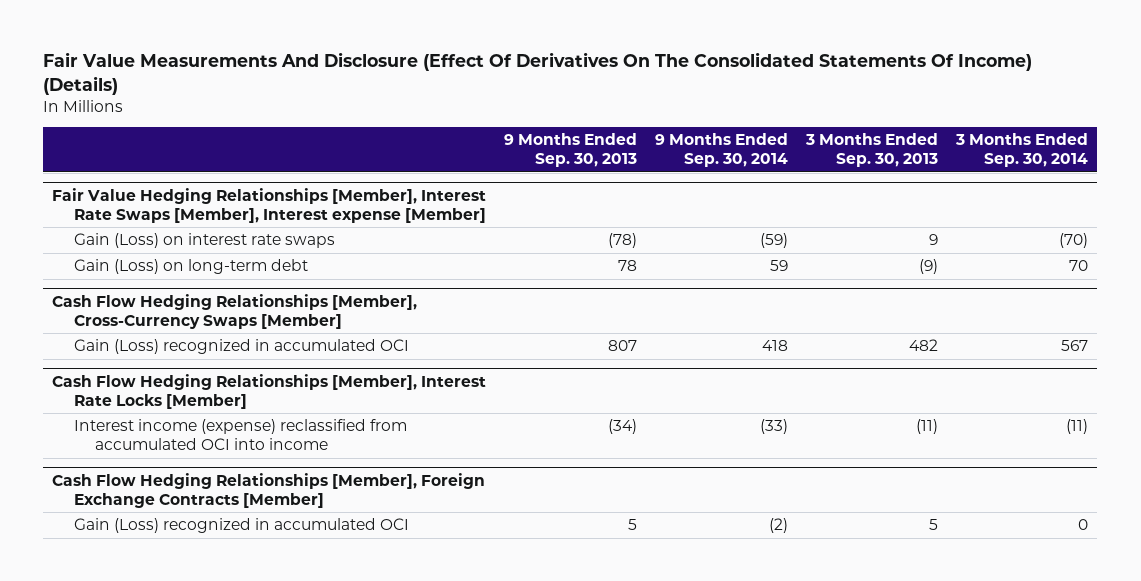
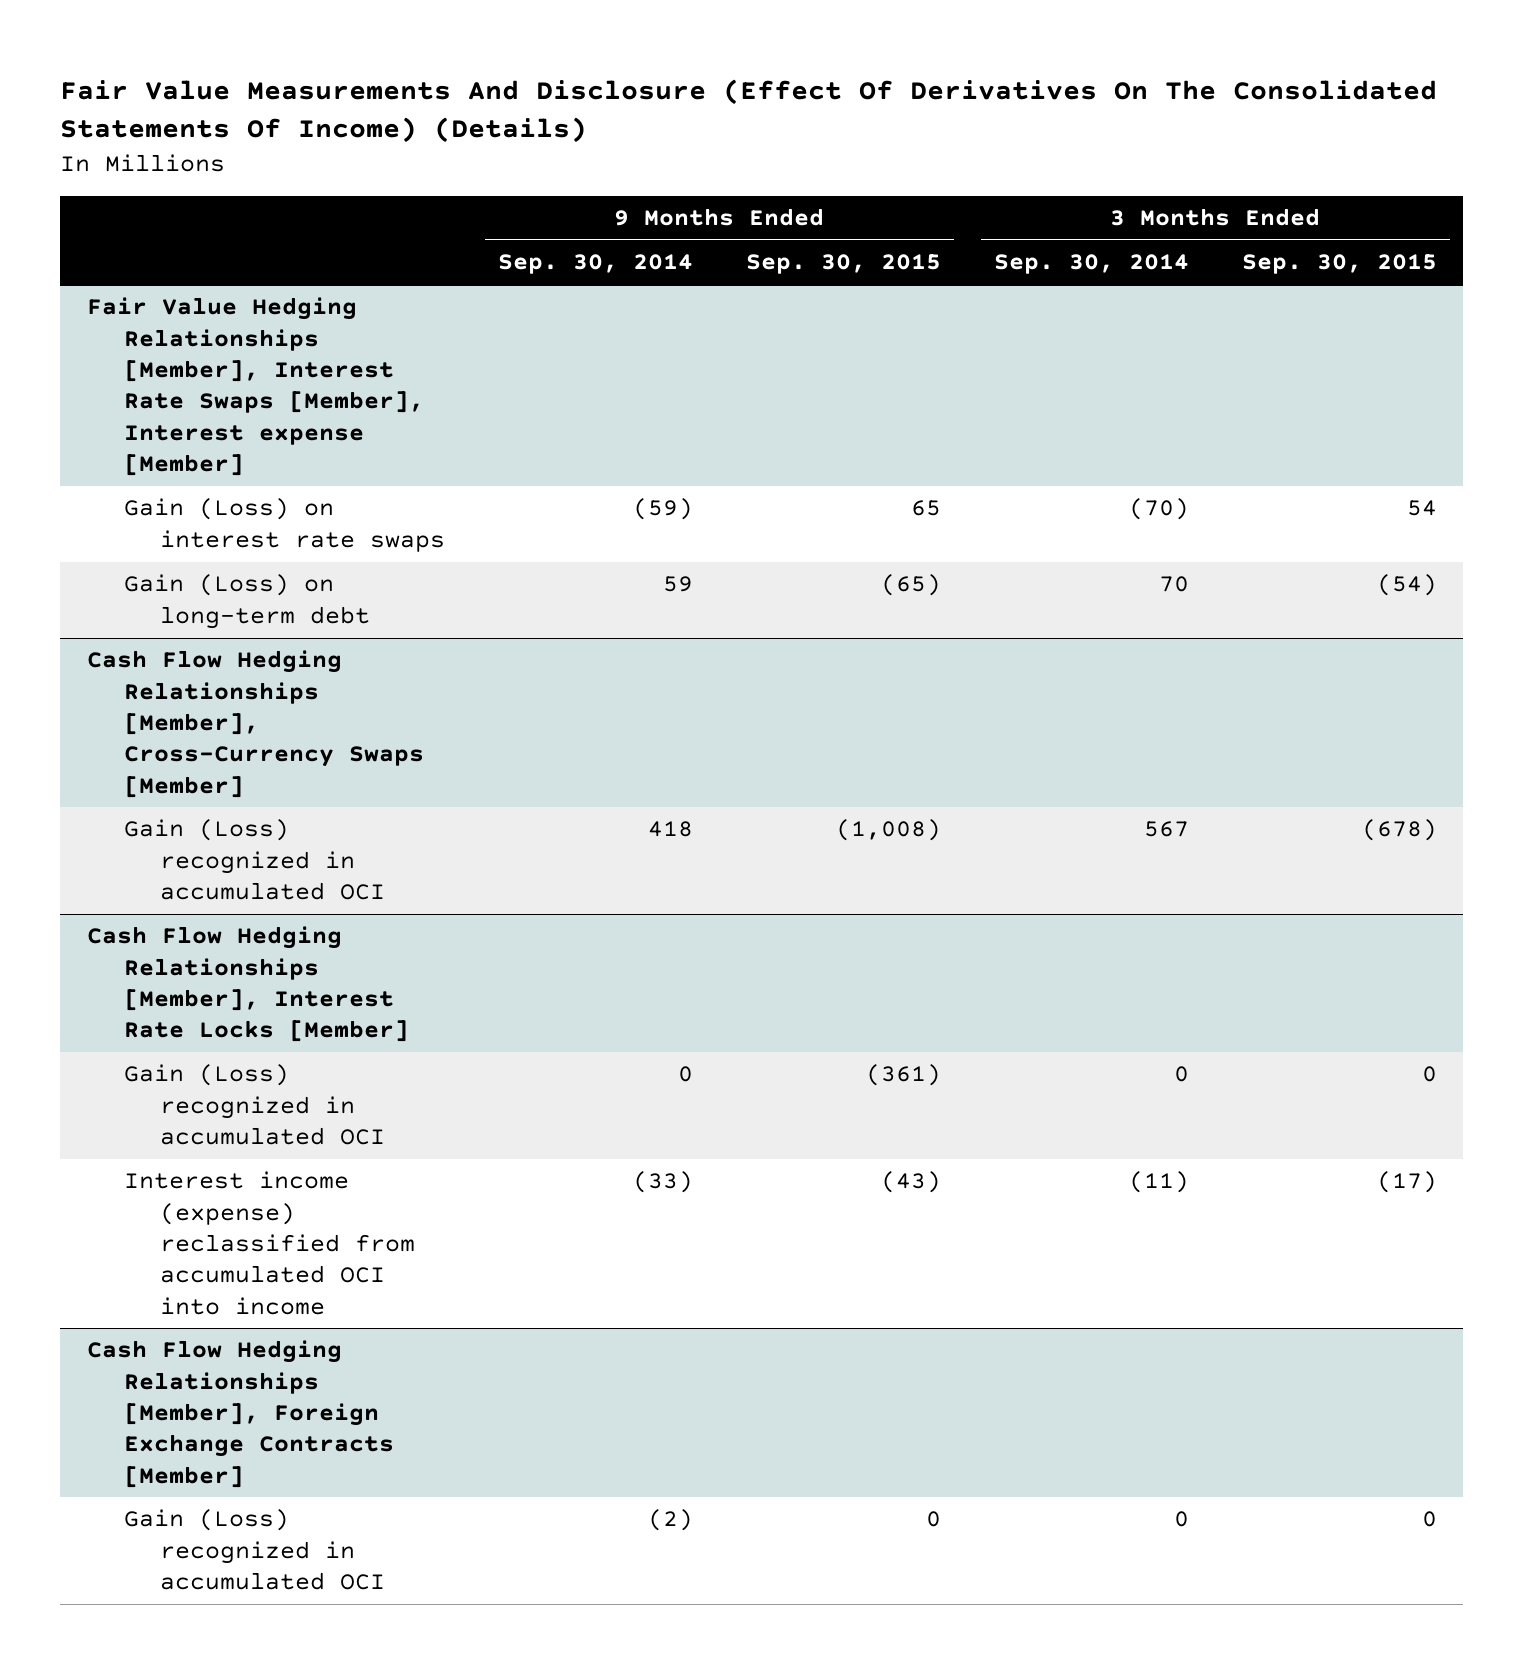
[504,133,638,168] 9 Months Ended Sep. 30, 2013 -> none
[805,133,939,168] 3 Months Ended Sep. 30, 2013 -> none
none -> [745,254,941,275] Sep. 30, 2015
none -> [1241,254,1437,275] Sep. 30, 2015
none -> [123,1064,386,1145] Gain (Loss) recognized in accumulated OCI

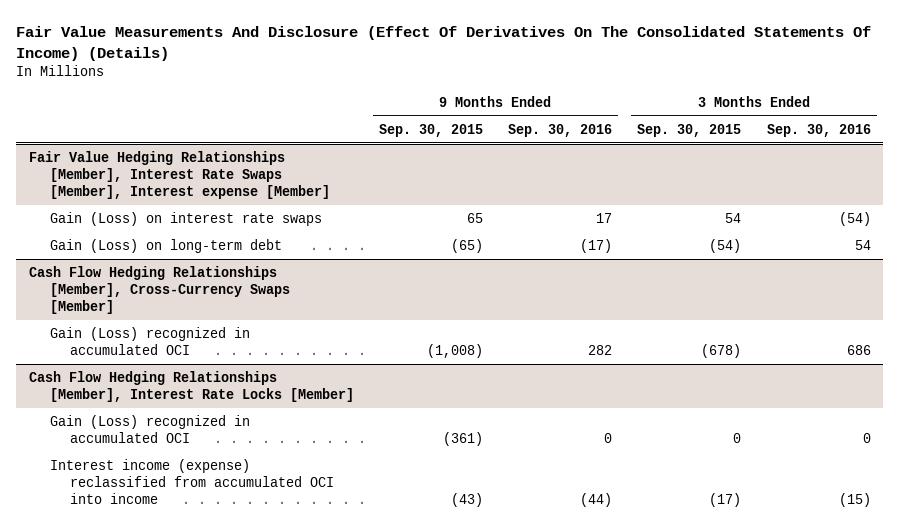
[498,254,694,275] Sep. 30, 2014 -> none
[993,254,1189,275] Sep. 30, 2014 -> none
none -> [508,123,613,137] Sep. 30, 2016
none -> [766,123,871,137] Sep. 30, 2016
[86,1340,394,1488] Cash Flow Hedging Relationships [Member], Foreign Exchange Contracts [Member] -> none
[123,1509,386,1590] Gain (Loss) recognized in accumulated OCI -> none

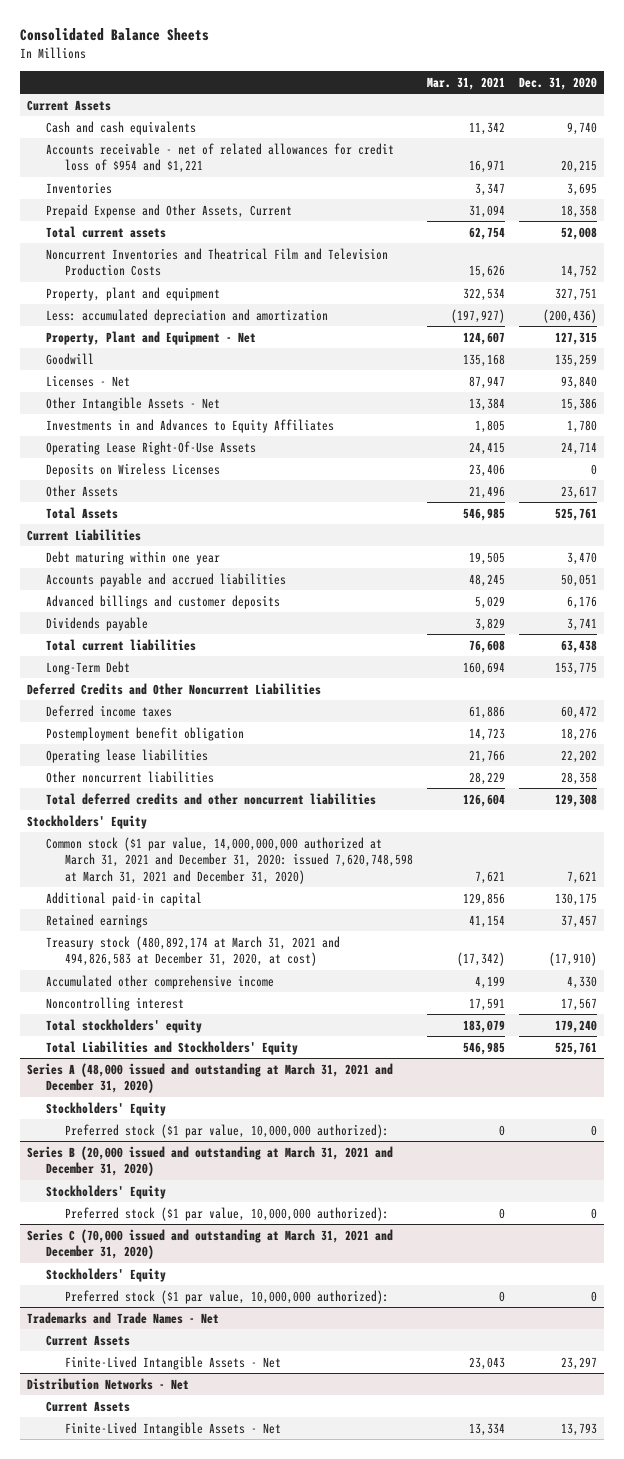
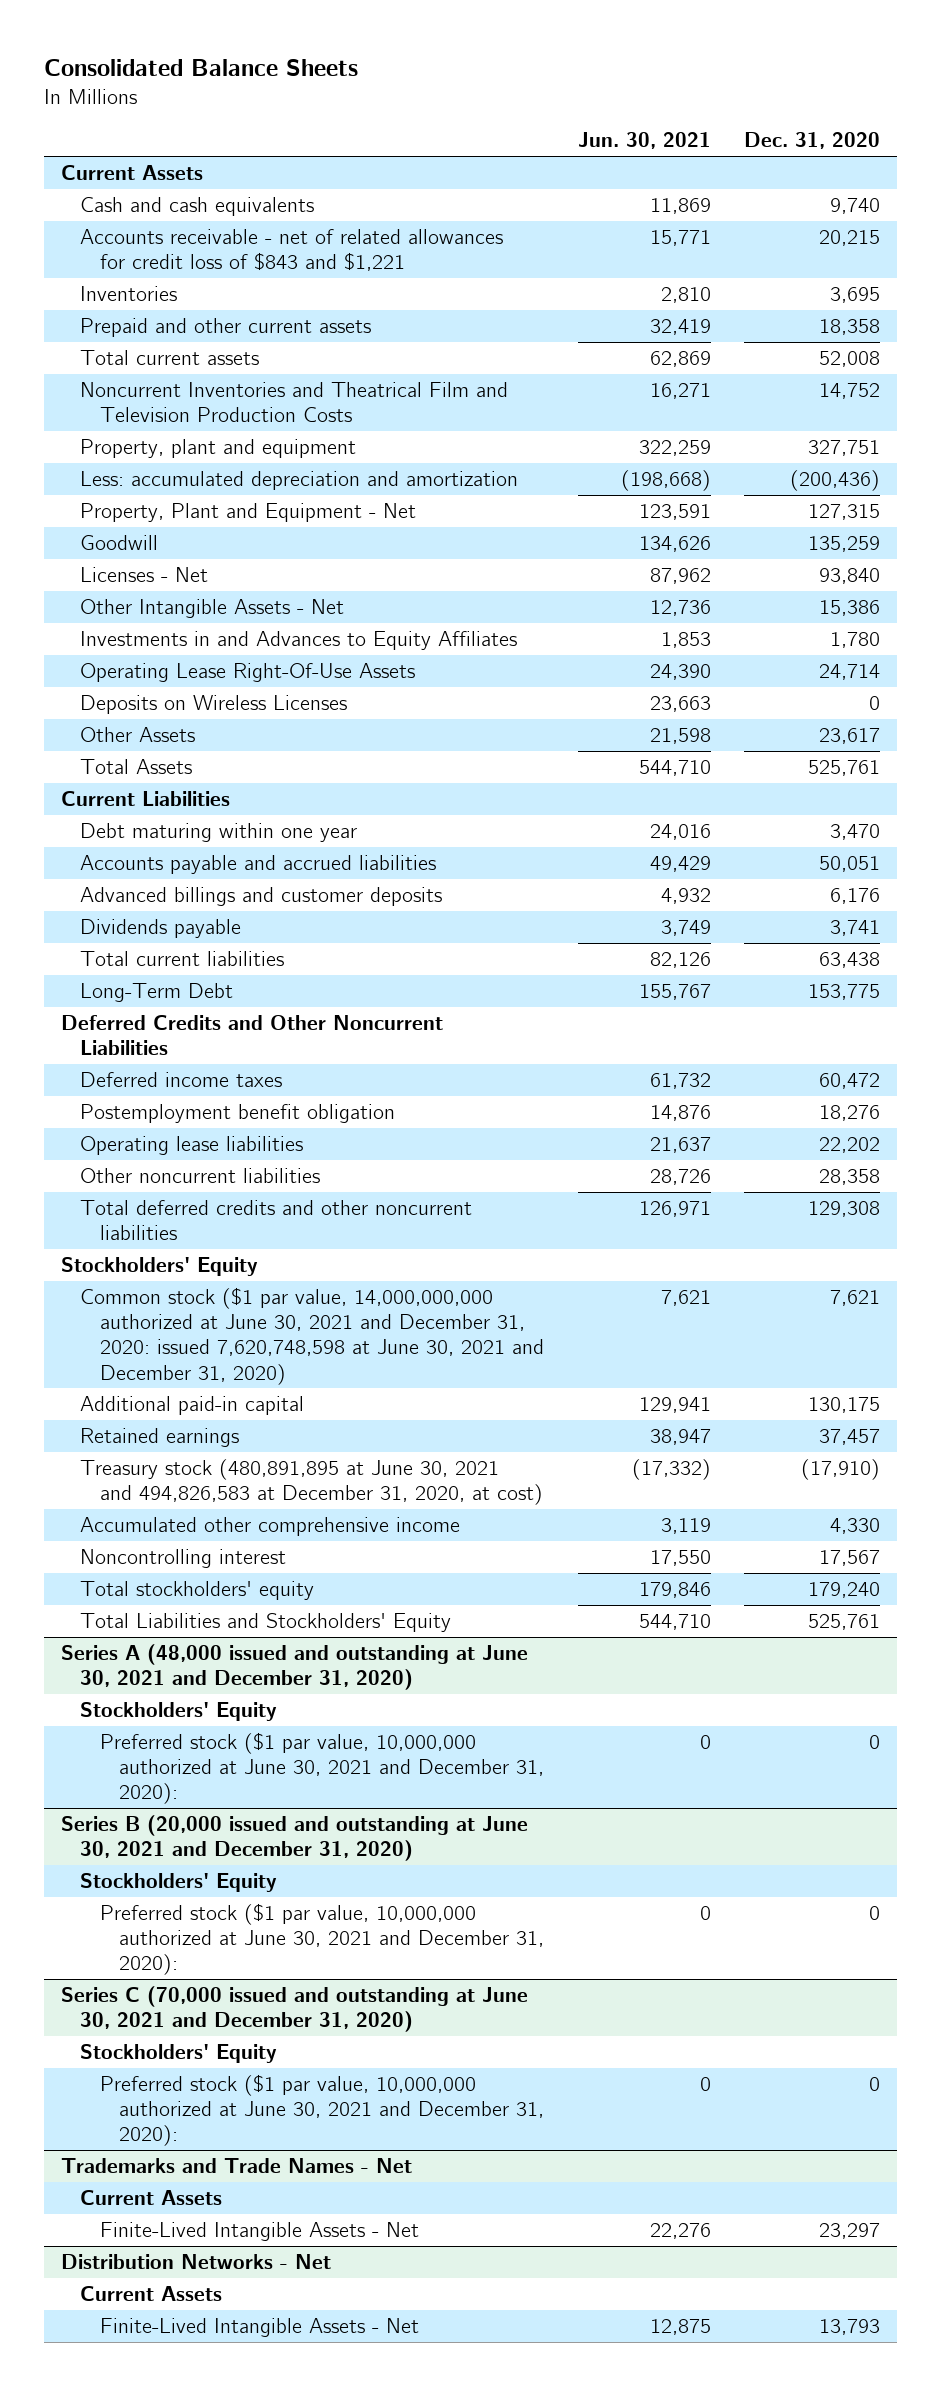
[427,76,506,90] Mar. 31, 2021 -> none
none -> [577,132,711,150] Jun. 30, 2021
[46,142,395,174] Accounts receivable - net of related allowances for credit loss of $954 and $1,221 -> [80,229,504,272] Accounts receivable - net of related allowances for credit loss of $843 and $1,221
[46,203,293,218] Prepaid Expense and Other Assets, Current -> [80,318,372,338] Prepaid and other current assets
[46,836,414,884] Common stock ($1 par value, 14,000,000,000 authorized at March 31, 2021 and December 31, 2020: issued 7,620,748,598 at March 31, 2021 and December 31, 2020) -> [80,1287,544,1385] Common stock ($1 par value, 14,000,000,000 authorized at June 30, 2021 and December 31, 2020: issued 7,620,748,598 at June 30, 2021 and December 31, 2020)
[46,935,341,967] Treasury stock (480,892,174 at March 31, 2021 and 494,826,583 at December 31, 2020, at cost) -> [80,1459,543,1506] Treasury stock (480,891,895 at June 30, 2021 and 494,826,583 at December 31, 2020, at cost)
[26,1062,393,1094] Series A (48,000 issued and outstanding at March 31, 2021 and December 31, 2020) -> [60,1644,528,1691] Series A (48,000 issued and outstanding at June 30, 2021 and December 31, 2020)
[65,1123,390,1138] Preferred stock ($1 par value, 10,000,000 authorized): -> [99,1732,545,1805] Preferred stock ($1 par value, 10,000,000 authorized at June 30, 2021 and December 31, 2020):
[26,1145,393,1177] Series B (20,000 issued and outstanding at March 31, 2021 and December 31, 2020) -> [60,1815,528,1862] Series B (20,000 issued and outstanding at June 30, 2021 and December 31, 2020)
[65,1206,390,1221] Preferred stock ($1 par value, 10,000,000 authorized): -> [99,1903,545,1976] Preferred stock ($1 par value, 10,000,000 authorized at June 30, 2021 and December 31, 2020):
[26,1228,393,1260] Series C (70,000 issued and outstanding at March 31, 2021 and December 31, 2020) -> [60,1986,528,2033] Series C (70,000 issued and outstanding at June 30, 2021 and December 31, 2020)
[65,1289,390,1304] Preferred stock ($1 par value, 10,000,000 authorized): -> [99,2074,545,2147] Preferred stock ($1 par value, 10,000,000 authorized at June 30, 2021 and December 31, 2020):

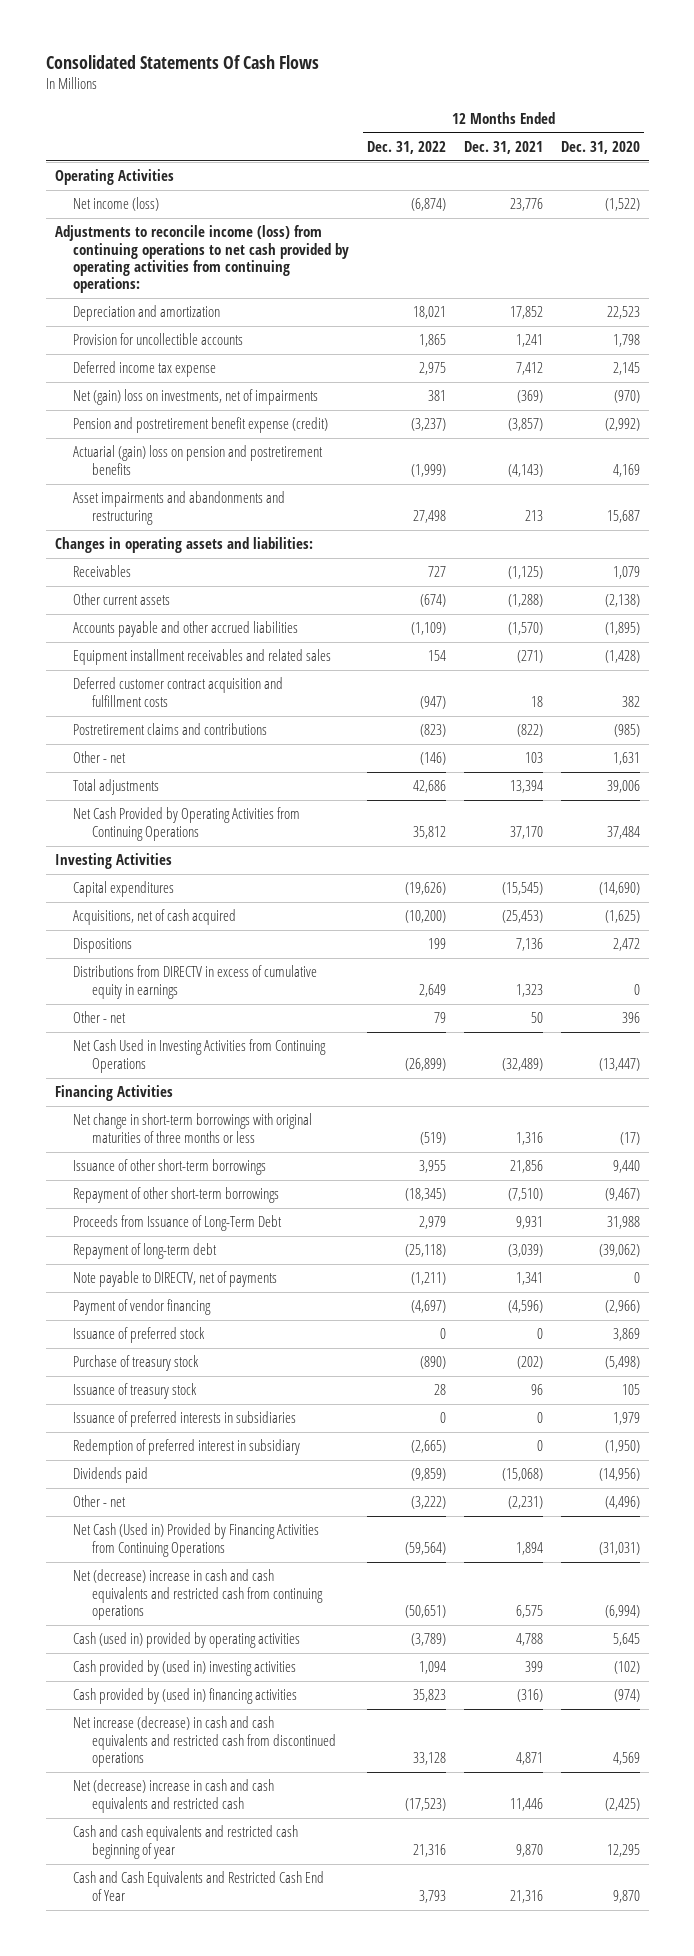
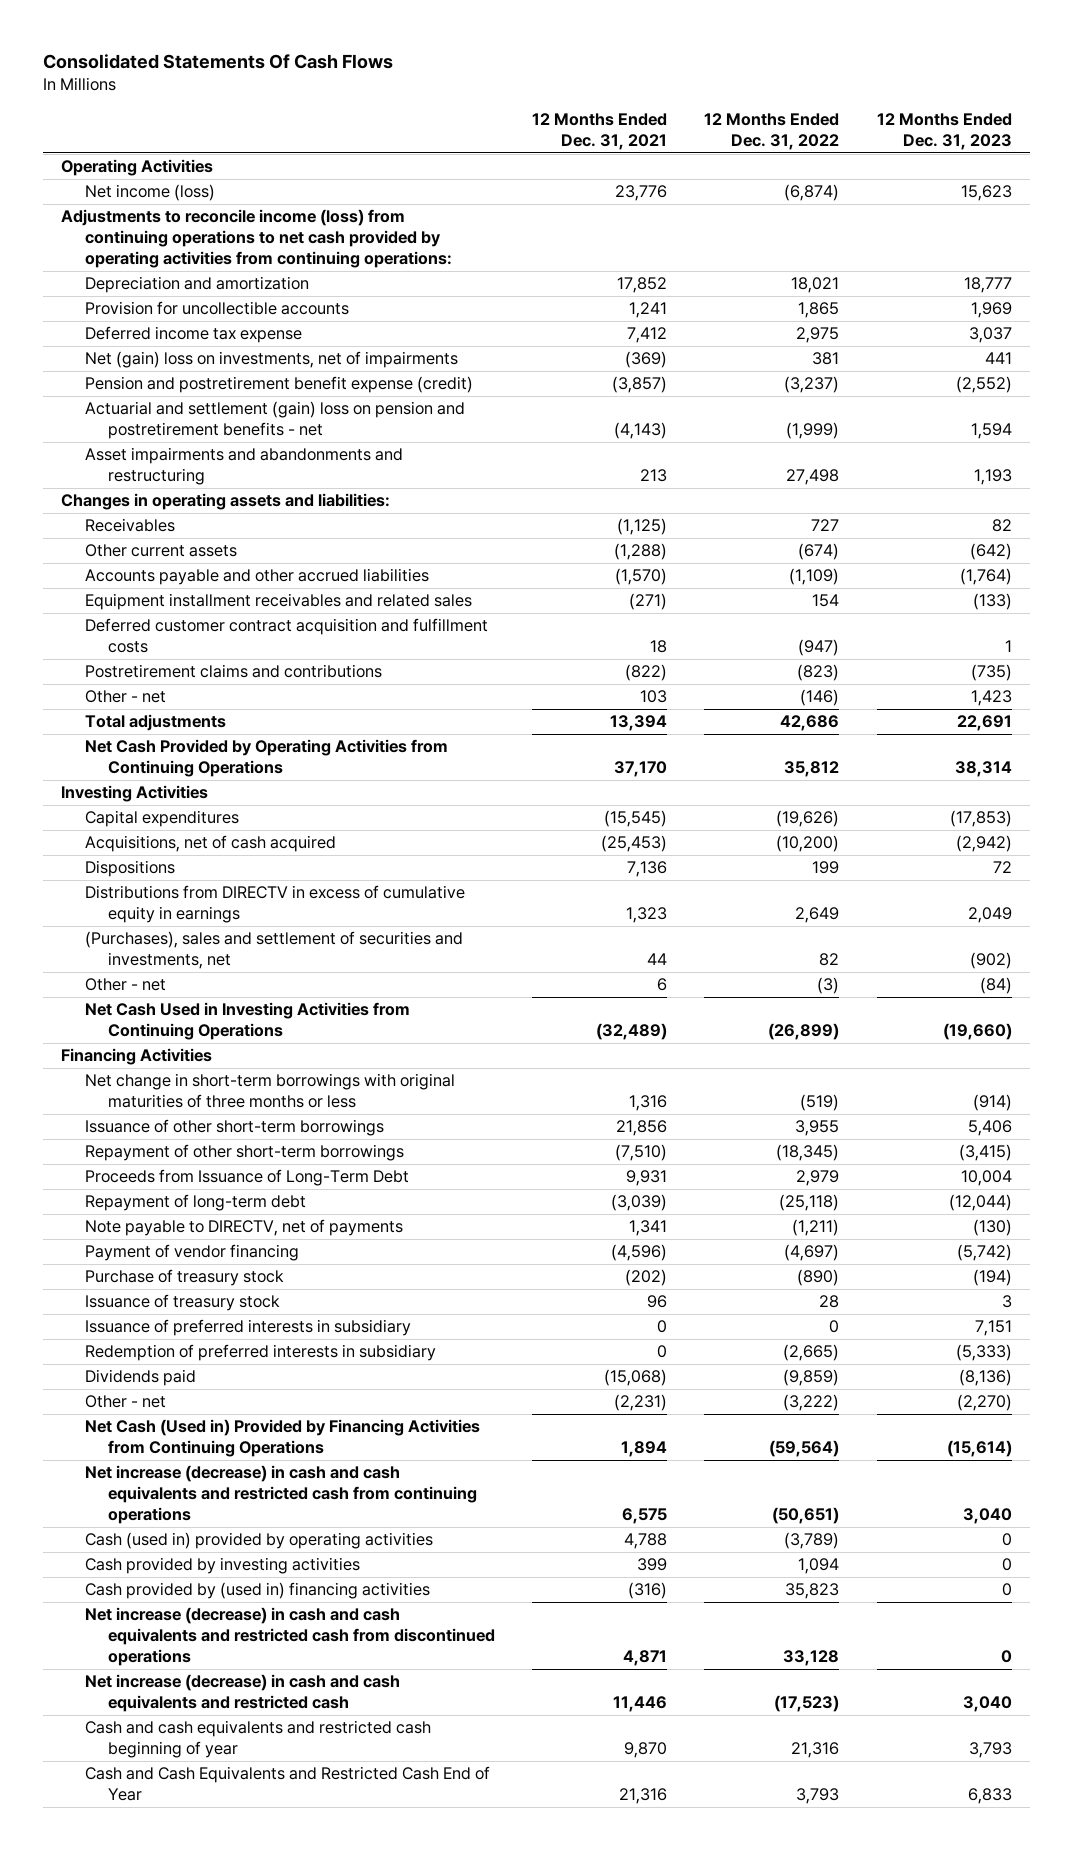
[560,140,640,154] Dec. 31, 2020 -> none
none -> [876,112,1012,150] 12 Months Ended Dec. 31, 2023
[73,445,324,475] Actuarial (gain) loss on pension and postretirement benefits -> [84,401,465,440] Actuarial and settlement (gain) loss on pension and postretirement benefits - net
none -> [84,931,463,970] (Purchases), sales and settlement of securities and investments, net
[434,1012,447,1024] 79 -> [817,977,840,995] (3)
[531,1012,544,1024] 50 -> [657,978,668,992] 6
[73,1327,206,1344] Issuance of preferred stock -> none
[73,1411,297,1428] Issuance of preferred interests in subsidiaries -> [84,1319,411,1337] Issuance of preferred interests in subsidiary
[73,1439,301,1456] Redemption of preferred interest in subsidiary -> [84,1344,436,1362] Redemption of preferred interests in subsidiary
[73,1569,324,1621] Net (decrease) increase in cash and cash equivalents and restricted cash from continuing operations -> [84,1465,478,1525] Net increase (decrease) in cash and cash equivalents and restricted cash from continuing operations
[73,1660,297,1677] Cash provided by (used in) investing activities -> [84,1557,360,1575] Cash provided by investing activities
[73,1779,275,1813] Net (decrease) increase in cash and cash equivalents and restricted cash -> [84,1674,400,1713] Net increase (decrease) in cash and cash equivalents and restricted cash

